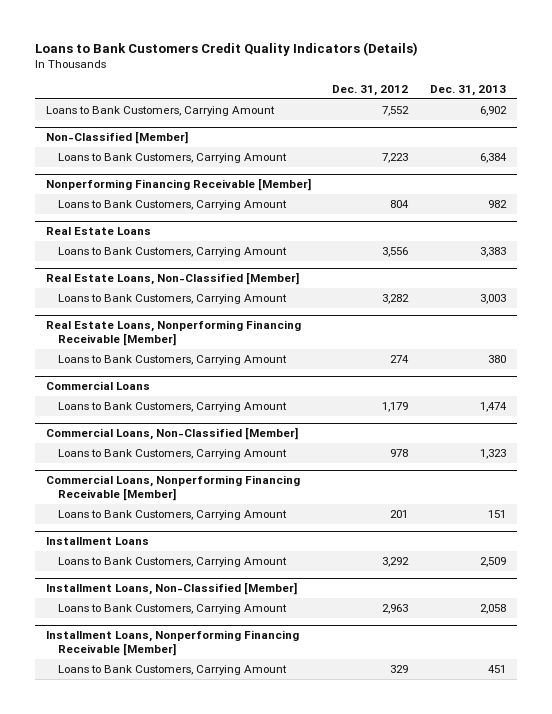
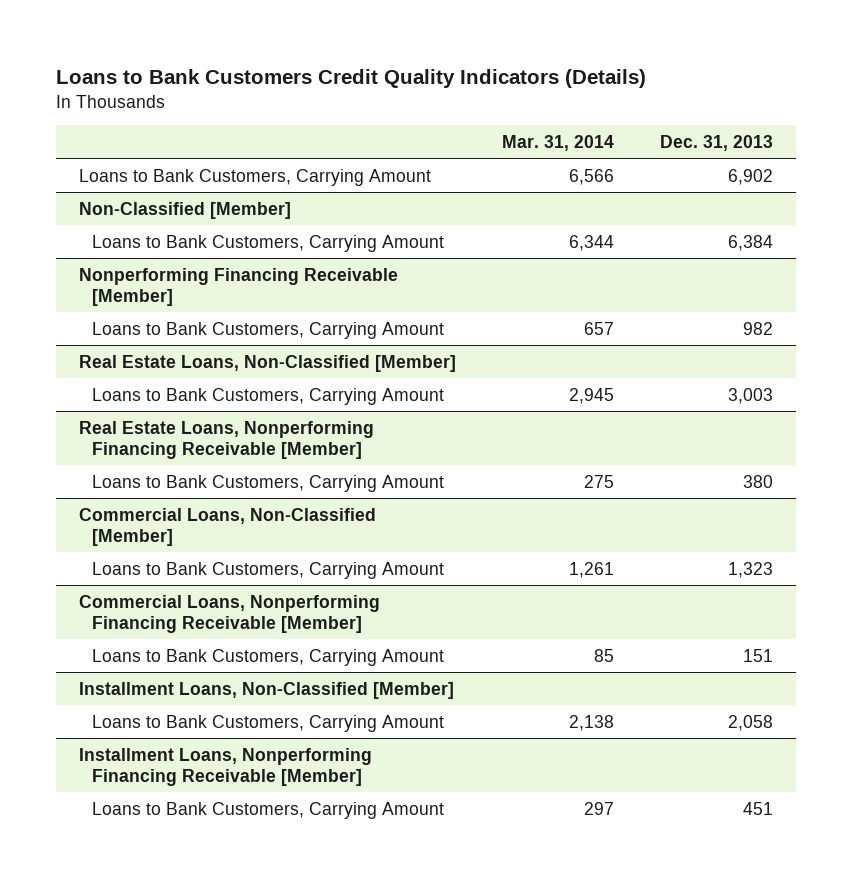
[332,85,409,97] Dec. 31, 2012 -> none
none -> [502,134,615,151] Mar. 31, 2014
[45,227,151,236] Real Estate Loans -> none
[57,246,287,257] Loans to Bank Customers, Carrying Amount -> none
[45,381,150,391] Commercial Loans -> none
[57,401,287,412] Loans to Bank Customers, Carrying Amount -> none
[45,537,149,546] Installment Loans -> none
[57,556,287,567] Loans to Bank Customers, Carrying Amount -> none

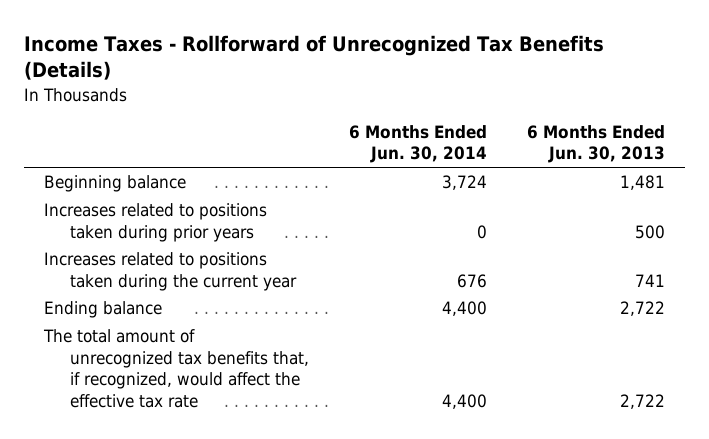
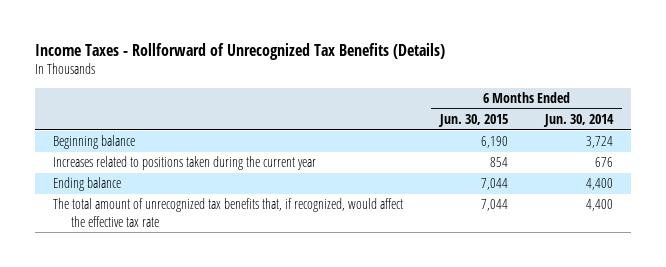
[526,124,665,164] 6 Months Ended Jun. 30, 2013 -> none
none -> [438,113,509,127] Jun. 30, 2015
[44,203,268,242] Increases related to positions taken during prior years -> none

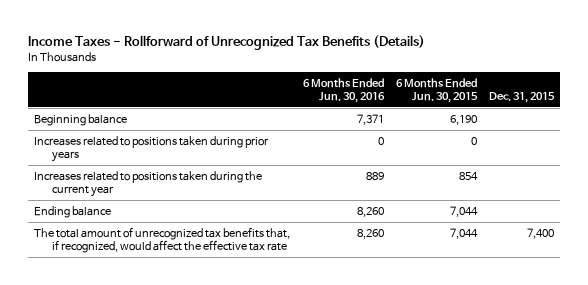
[542,113,614,127] Jun. 30, 2014 -> none
none -> [302,77,385,104] 6 Months Ended Jun. 30, 2016
none -> [488,92,555,104] Dec. 31, 2015
none -> [34,135,270,163] Increases related to positions taken during prior years

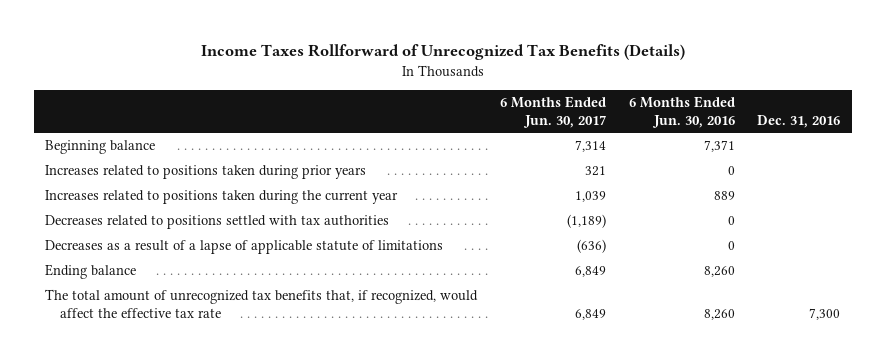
[28,34,426,50] Income Taxes - Rollforward of Unrecognized Tax Benefits (Details) -> [200,44,685,61] Income Taxes Rollforward of Unrecognized Tax Benefits (Details)
[395,77,478,104] 6 Months Ended Jun. 30, 2015 -> none
[488,92,555,104] Dec. 31, 2015 -> none
none -> [499,96,606,128] 6 Months Ended Jun. 30, 2017
none -> [757,114,841,128] Dec. 31, 2016
none -> [45,215,390,230] Decreases related to positions settled with tax authorities
none -> [45,240,444,255] Decreases as a result of a lapse of applicable statute of limitations

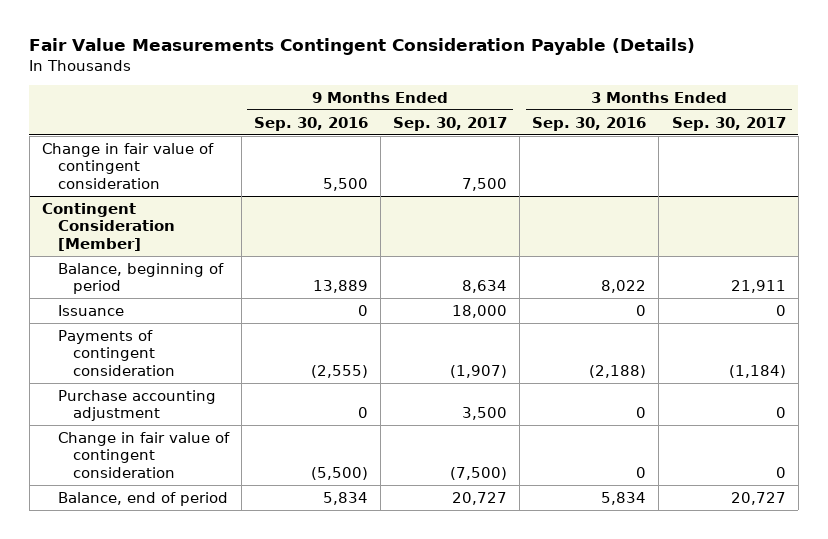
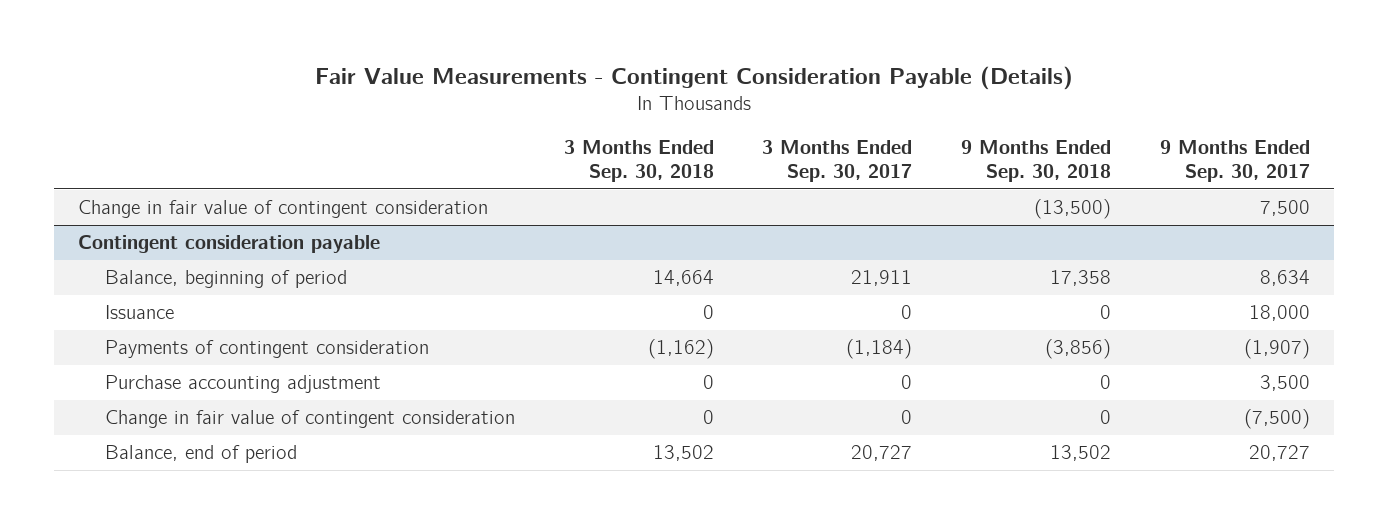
[29,38,696,56] Fair Value Measurements Contingent Consideration Payable (Details) -> [314,65,1073,90] Fair Value Measurements - Contingent Consideration Payable (Details)
[253,116,368,131] Sep. 30, 2016 -> none
[532,116,647,131] Sep. 30, 2016 -> none
none -> [563,139,714,182] 3 Months Ended Sep. 30, 2018
none -> [961,139,1112,182] 9 Months Ended Sep. 30, 2018
[41,202,175,251] Contingent Consideration [Member] -> [78,235,381,254] Contingent consideration payable

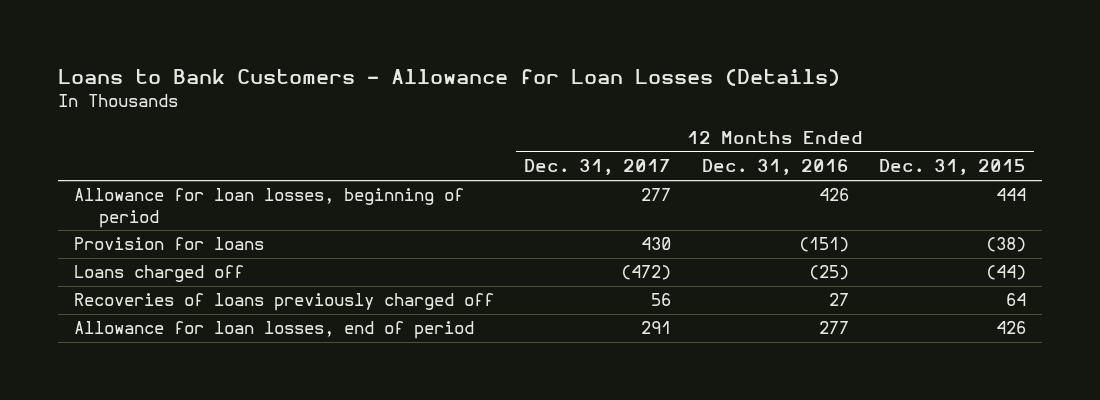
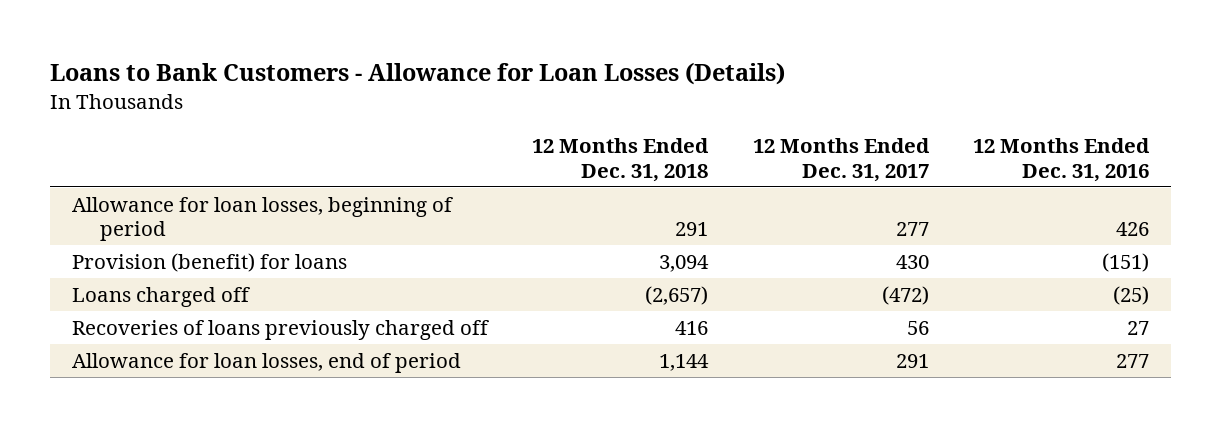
[879,159,1027,176] Dec. 31, 2015 -> none
none -> [532,138,710,182] 12 Months Ended Dec. 31, 2018
[73,237,264,251] Provision for loans -> [71,252,347,272] Provision (benefit) for loans

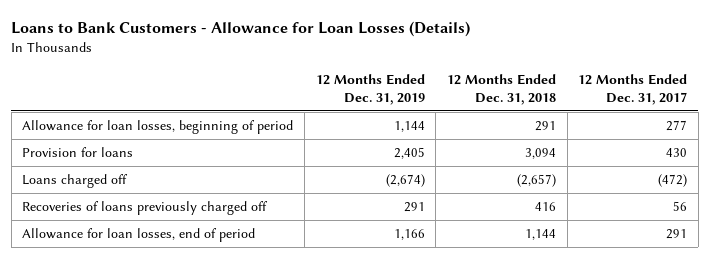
[972,138,1150,182] 12 Months Ended Dec. 31, 2016 -> none
none -> [315,73,425,105] 12 Months Ended Dec. 31, 2019
[71,252,347,272] Provision (benefit) for loans -> [22,147,134,158] Provision for loans

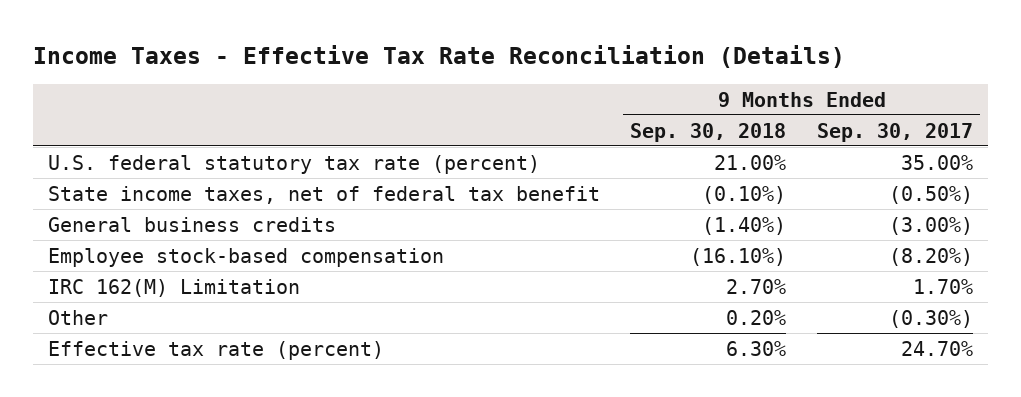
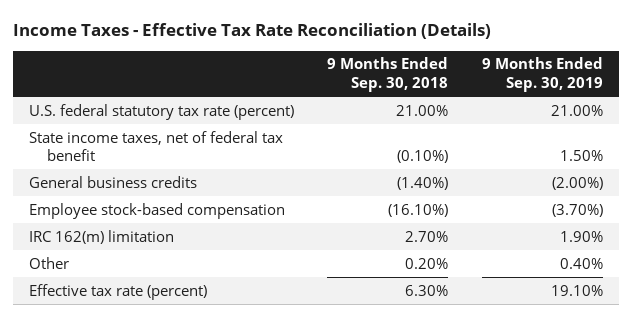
[816,122,973,142] Sep. 30, 2017 -> none
none -> [481,57,603,93] 9 Months Ended Sep. 30, 2019
[48,278,301,297] IRC 162(M) Limitation -> [29,229,175,244] IRC 162(m) limitation

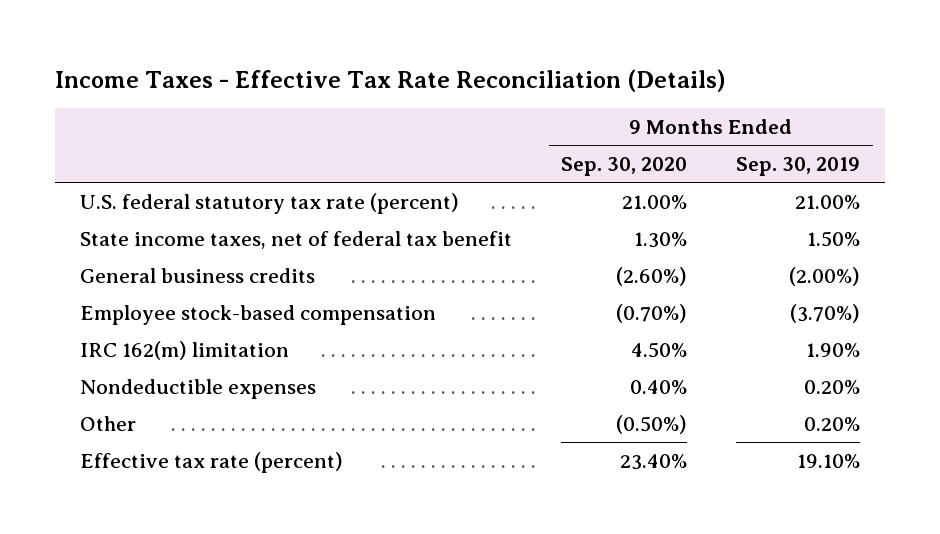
[327,57,449,93] 9 Months Ended Sep. 30, 2018 -> none
none -> [561,157,688,177] Sep. 30, 2020
none -> [79,378,316,399] Nondeductible expenses
[559,257,603,269] 0.40% -> [804,416,861,431] 0.20%

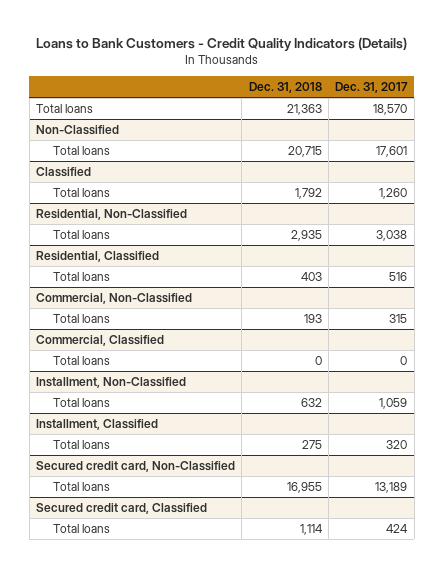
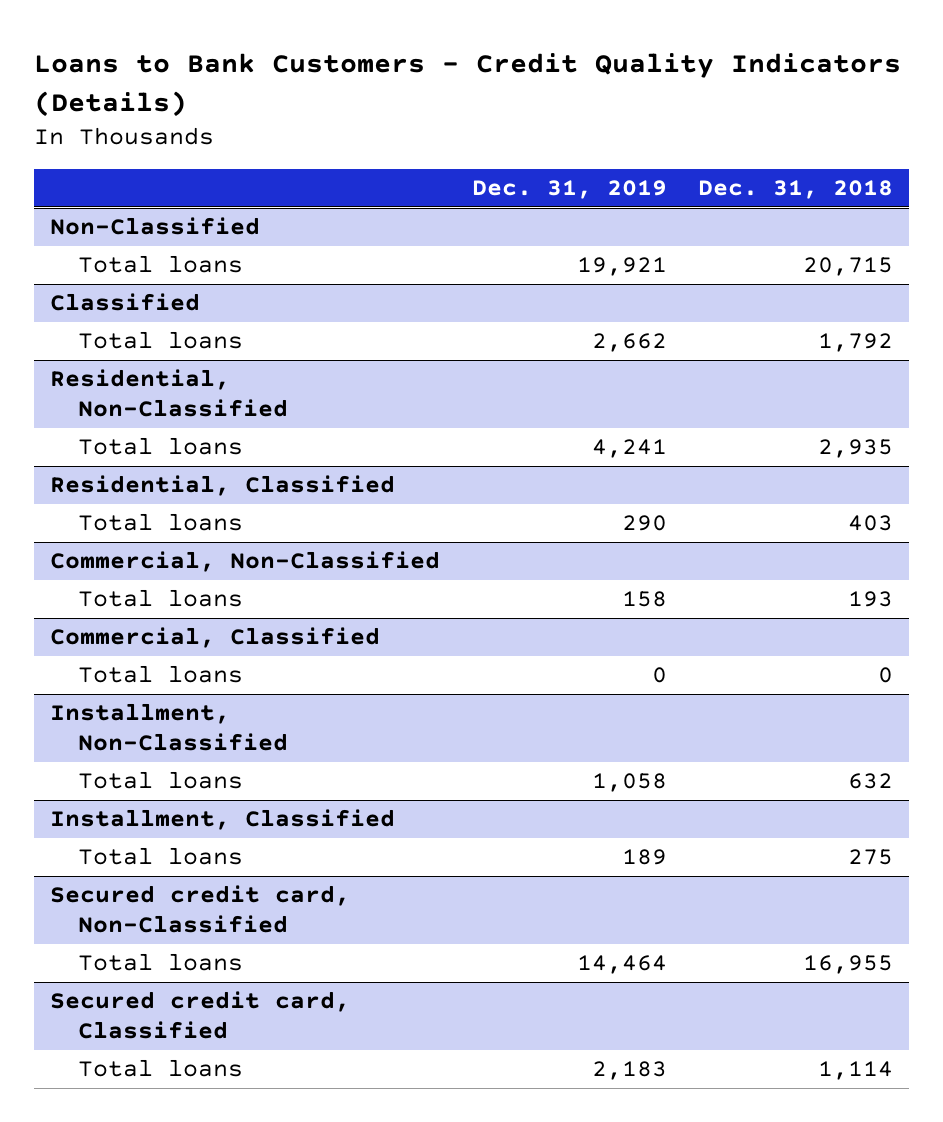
[335,81,409,93] Dec. 31, 2017 -> none
none -> [471,180,667,200] Dec. 31, 2019
[36,103,94,113] Total loans -> none

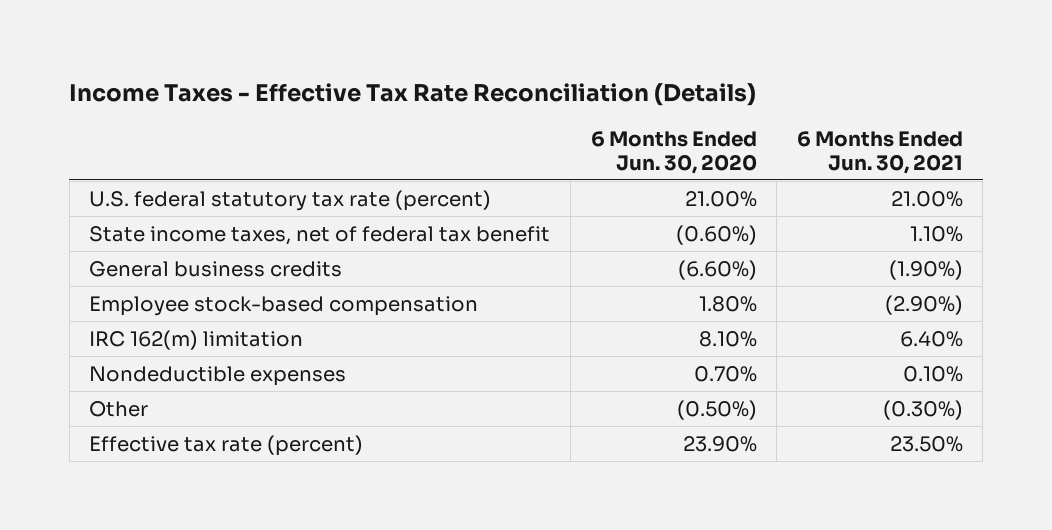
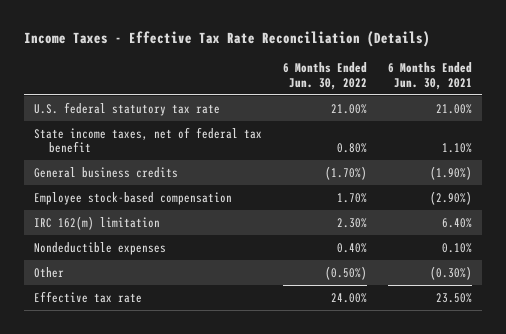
[590,130,757,174] 6 Months Ended Jun. 30, 2020 -> none
none -> [282,62,367,90] 6 Months Ended Jun. 30, 2022
[89,189,492,211] U.S. federal statutory tax rate (percent) -> [34,101,221,116] U.S. federal statutory tax rate
[89,434,364,456] Effective tax rate (percent) -> [34,290,143,303] Effective tax rate

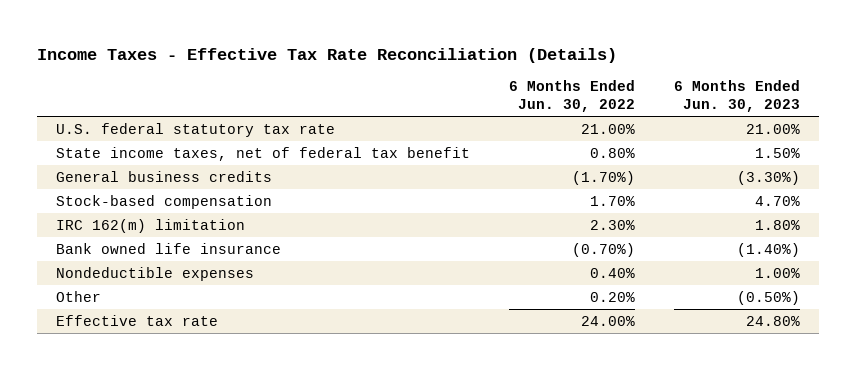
[387,62,472,90] 6 Months Ended Jun. 30, 2021 -> none
none -> [673,79,800,113] 6 Months Ended Jun. 30, 2023
[34,191,233,205] Employee stock-based compensation -> [56,194,273,209] Stock-based compensation
none -> [56,242,282,254] Bank owned life insurance
[324,265,367,280] (0.50%) -> [589,291,635,302] 0.20%

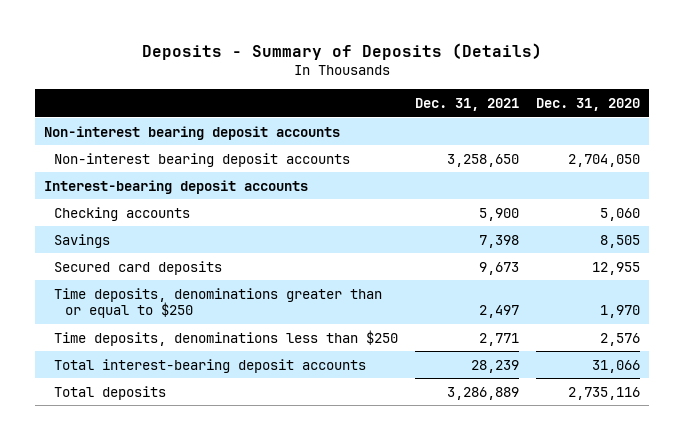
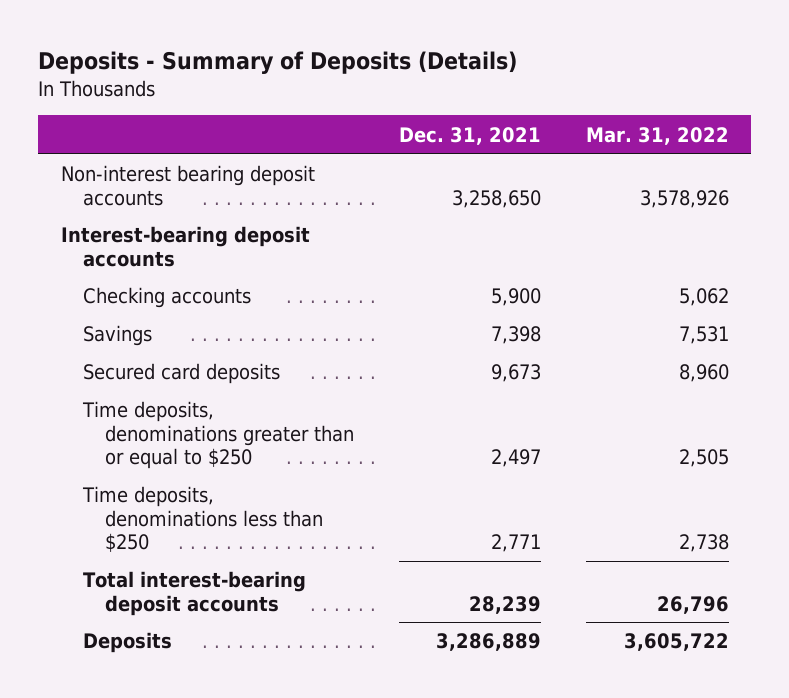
[536,97,641,111] Dec. 31, 2020 -> none
none -> [585,126,729,145] Mar. 31, 2022
[43,125,340,140] Non-interest bearing deposit accounts -> none
[54,385,167,400] Total deposits -> [82,632,172,654] Deposits

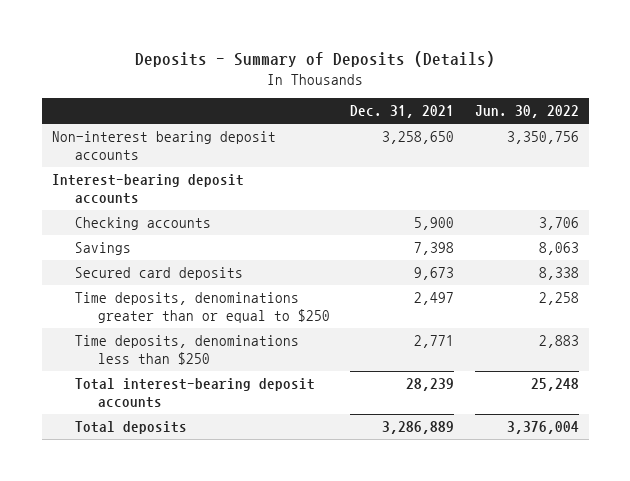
[585,126,729,145] Mar. 31, 2022 -> none
none -> [474,105,579,119] Jun. 30, 2022
[82,632,172,654] Deposits -> [74,421,187,435] Total deposits

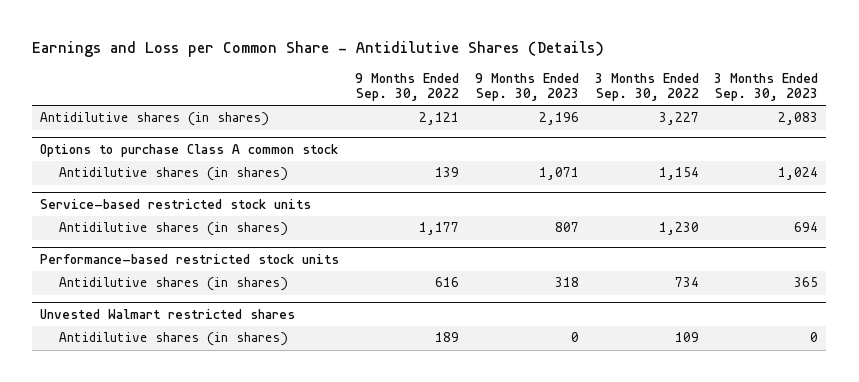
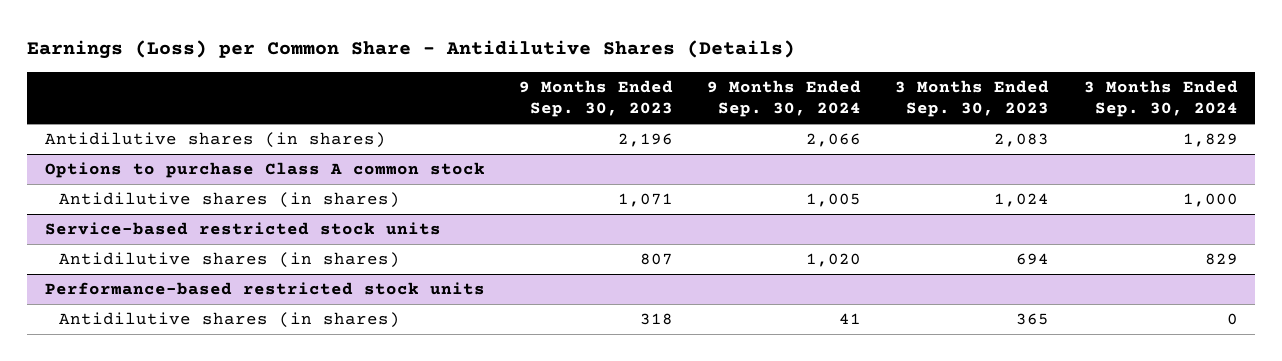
[32,41,605,58] Earnings and Loss per Common Share - Antidilutive Shares (Details) -> [27,40,796,60] Earnings (Loss) per Common Share - Antidilutive Shares (Details)
[355,72,460,102] 9 Months Ended Sep. 30, 2022 -> none
[594,72,699,102] 3 Months Ended Sep. 30, 2022 -> none
none -> [707,79,862,117] 9 Months Ended Sep. 30, 2024
none -> [1083,79,1238,117] 3 Months Ended Sep. 30, 2024
[40,309,296,320] Unvested Walmart restricted shares -> none
[58,332,288,347] Antidilutive shares (in shares) -> none

